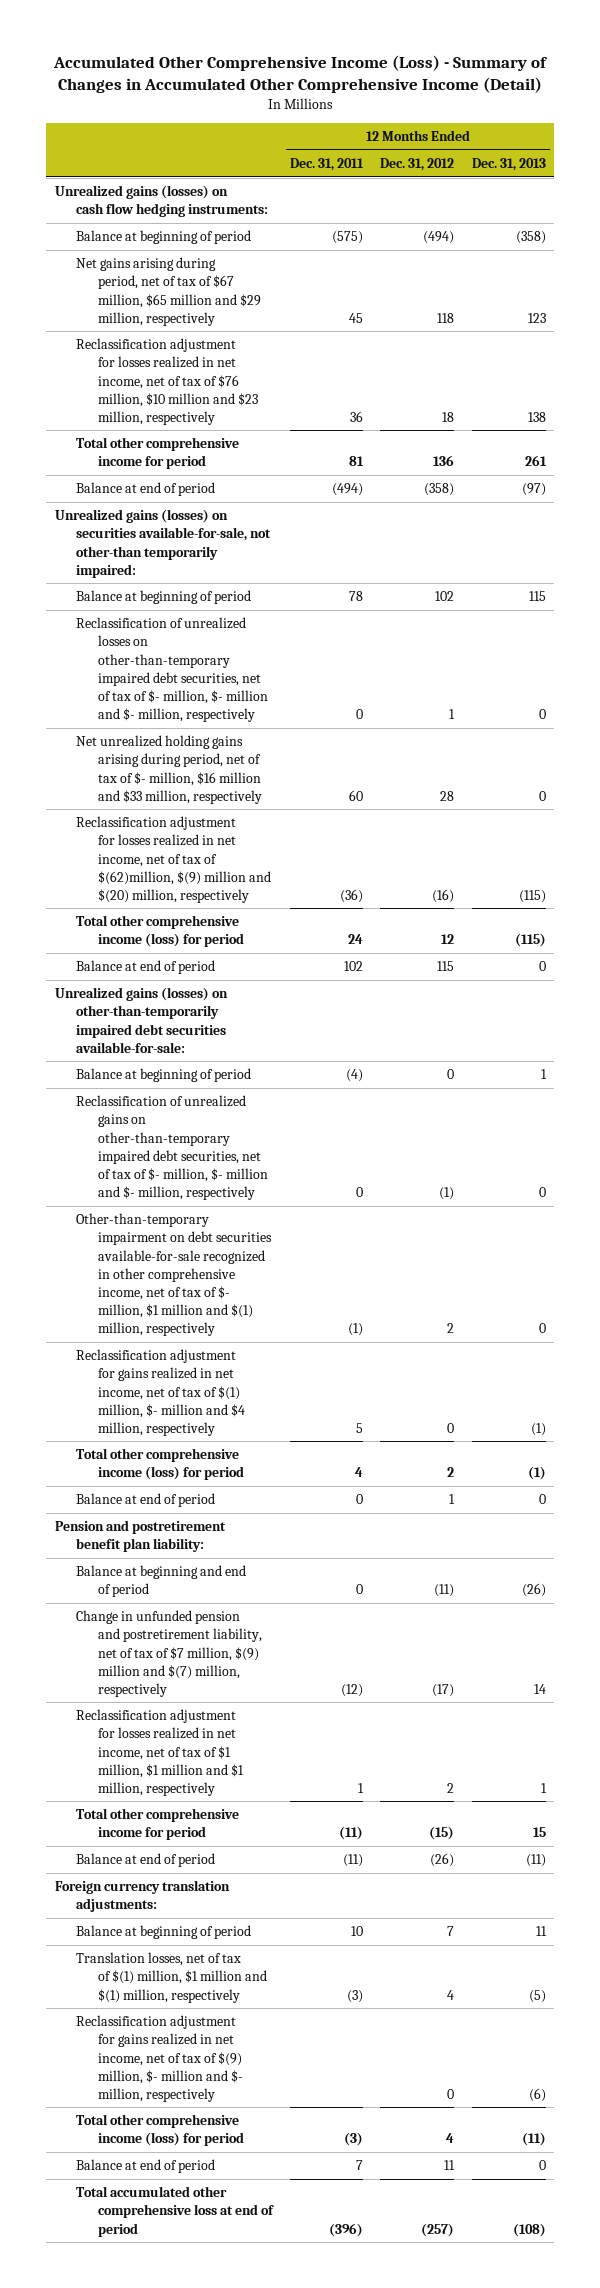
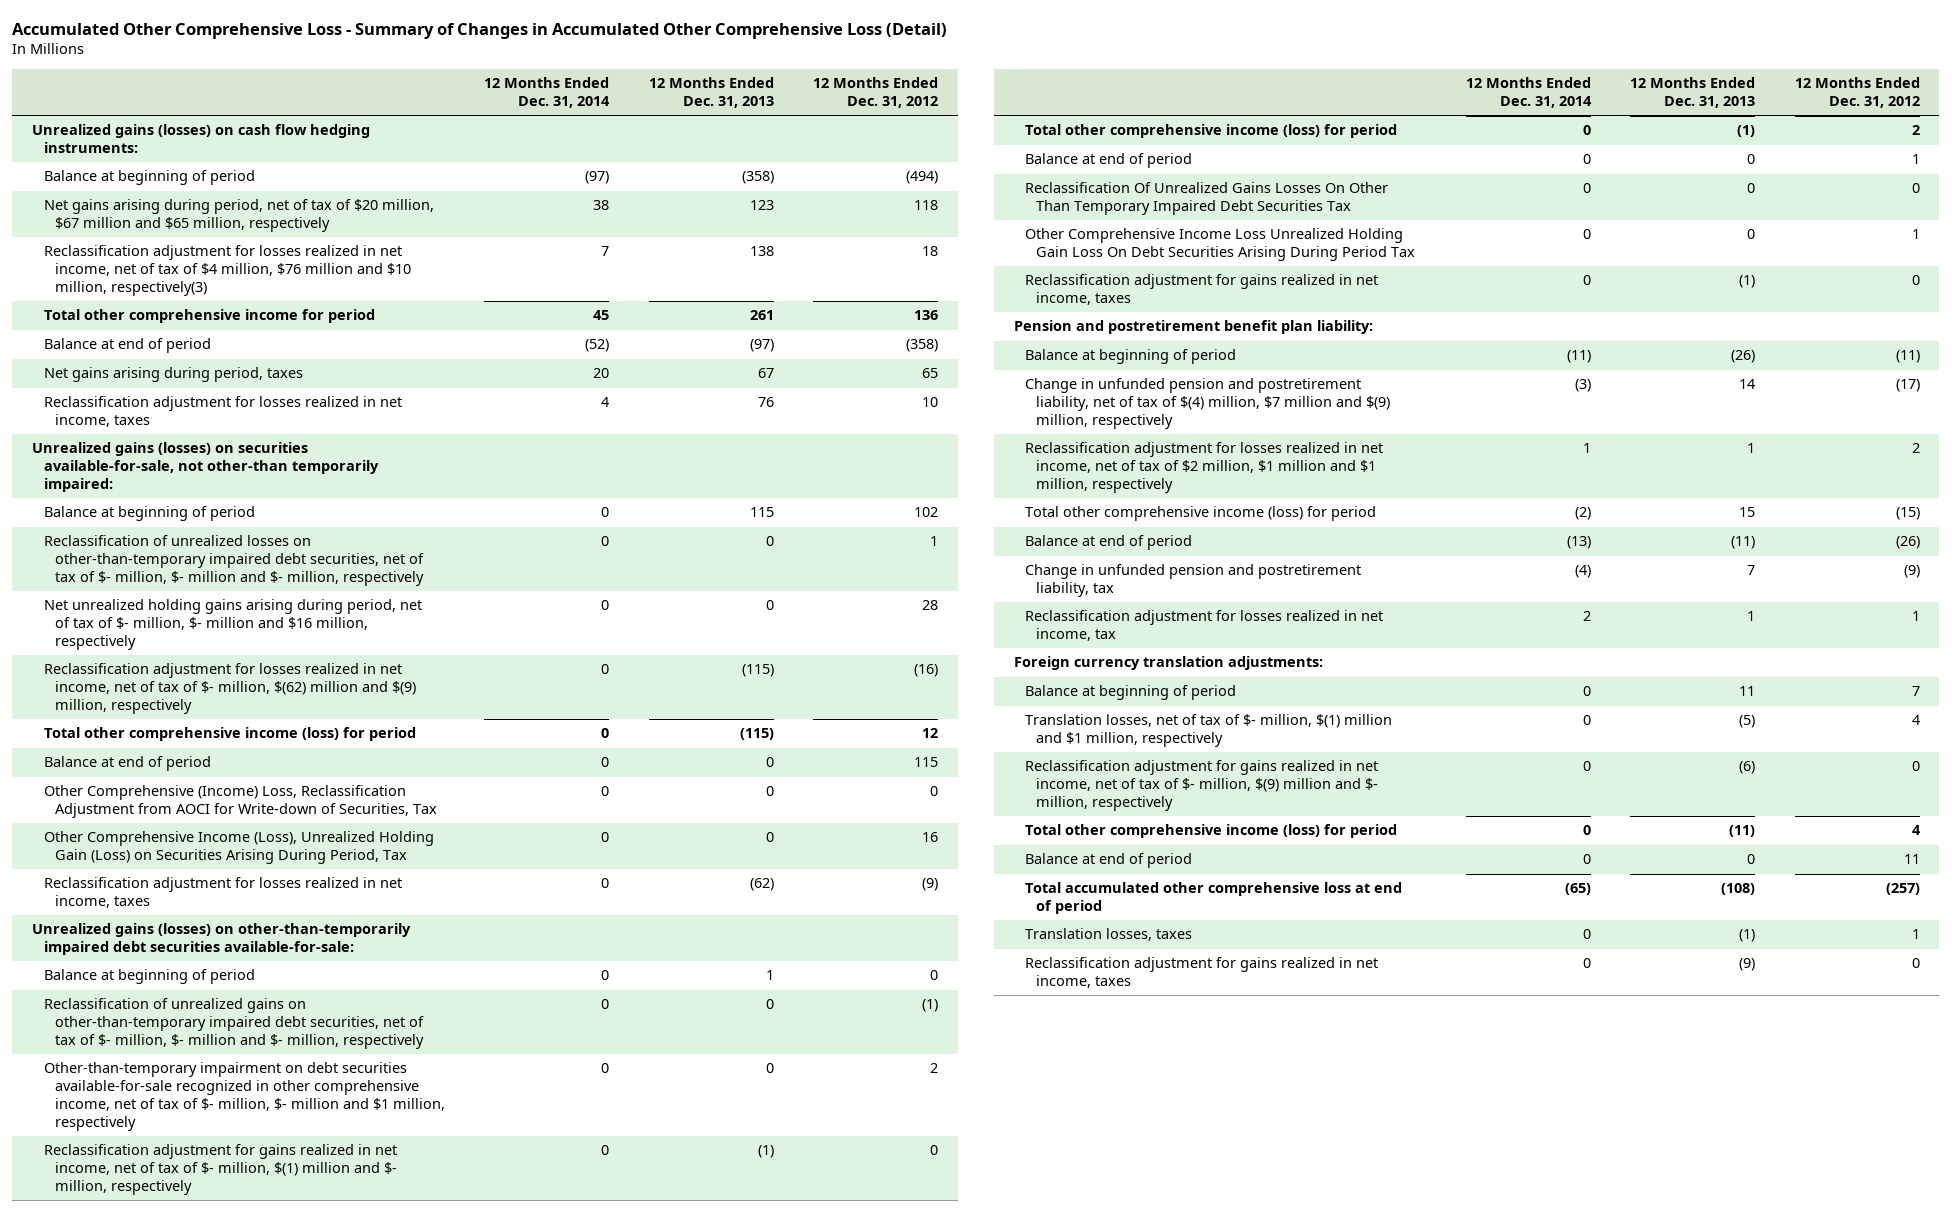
[53,54,549,93] Accumulated Other Comprehensive Income (Loss) - Summary of Changes in Accumulated Other Comprehensive Income (Detail) -> [12,22,948,39] Accumulated Other Comprehensive Loss - Summary of Changes in Accumulated Other Comprehensive Loss (Detail)
[290,158,365,172] Dec. 31, 2011 -> none
none -> [484,77,611,109] 12 Months Ended Dec. 31, 2014
[76,257,261,326] Net gains arising during period, net of tax of $67 million, $65 million and $29 million, respectively -> [43,199,434,233] Net gains arising during period, net of tax of $20 million, $67 million and $65 million, respectively
[76,338,258,425] Reclassification adjustment for losses realized in net income, net of tax of $76 million, $10 million and $23 million, respectively -> [43,245,411,297] Reclassification adjustment for losses realized in net income, net of tax of $4 million, $76 million and $10 million, respectively(3)
none -> [43,367,303,383] Net gains arising during period, taxes
none -> [43,396,402,428] Reclassification adjustment for losses realized in net income, taxes
[76,735,262,804] Net unrealized holding gains arising during period, net of tax of $- million, $16 million and $33 million, respectively -> [43,599,422,651] Net unrealized holding gains arising during period, net of tax of $- million, $- million and $16 million, respectively
[76,816,271,903] Reclassification adjustment for losses realized in net income, net of tax of $(62)million, $(9) million and $(20) million, respectively -> [43,663,416,715] Reclassification adjustment for losses realized in net income, net of tax of $- million, $(62) million and $(9) million, respectively
none -> [43,785,437,819] Other Comprehensive (Income) Loss, Reclassification Adjustment from AOCI for Write-down of Securities, Tax
none -> [43,831,434,865] Other Comprehensive Income (Loss), Unrealized Holding Gain (Loss) on Securities Arising During Period, Tax
none -> [43,877,402,909] Reclassification adjustment for losses realized in net income, taxes
[76,1213,272,1337] Other-than-temporary impairment on debt securities available-for-sale recognized in other comprehensive income, net of tax of $- million, $1 million and $(1) million, respectively -> [43,1062,445,1132] Other-than-temporary impairment on debt securities available-for-sale recognized in other comprehensive income, net of tax of $- million, $- million and $1 million, respectively
[76,1349,245,1436] Reclassification adjustment for gains realized in net income, net of tax of $(1) million, $- million and $4 million, respectively -> [43,1144,397,1196] Reclassification adjustment for gains realized in net income, net of tax of $- million, $(1) million and $- million, respectively
none -> [1025,182,1389,216] Reclassification Of Unrealized Gains Losses On Other Than Temporary Impaired Debt Securities Tax
none -> [1025,228,1416,262] Other Comprehensive Income Loss Unrealized Holding Gain Loss On Debt Securities Arising During Period Tax
none -> [1025,274,1379,306] Reclassification adjustment for gains realized in net income, taxes
[76,1565,247,1598] Balance at beginning and end of period -> [1025,349,1237,365] Balance at beginning of period
[76,1610,262,1697] Change in unfunded pension and postretirement liability, net of tax of $7 million, $(9) million and $(7) million, respectively -> [1025,378,1391,430] Change in unfunded pension and postretirement liability, net of tax of $(4) million, $7 million and $(9) million, respectively
[76,1709,244,1796] Reclassification adjustment for losses realized in net income, net of tax of $1 million, $1 million and $1 million, respectively -> [1025,442,1384,494] Reclassification adjustment for losses realized in net income, net of tax of $2 million, $1 million and $1 million, respectively
[76,1808,240,1841] Total other comprehensive income for period -> [1025,506,1377,522] Total other comprehensive income (loss) for period
none -> [1025,564,1362,598] Change in unfunded pension and postretirement liability, tax
none -> [1025,610,1384,642] Reclassification adjustment for losses realized in net income, tax
[76,1952,267,2003] Translation losses, net of tax of $(1) million, $1 million and $(1) million, respectively -> [1025,714,1393,748] Translation losses, net of tax of $- million, $(1) million and $1 million, respectively
[76,2015,243,2102] Reclassification adjustment for gains realized in net income, net of tax of $(9) million, $- million and $- million, respectively -> [1025,760,1379,812] Reclassification adjustment for gains realized in net income, net of tax of $- million, $(9) million and $- million, respectively
none -> [1025,928,1193,942] Translation losses, taxes
none -> [1025,957,1379,989] Reclassification adjustment for gains realized in net income, taxes

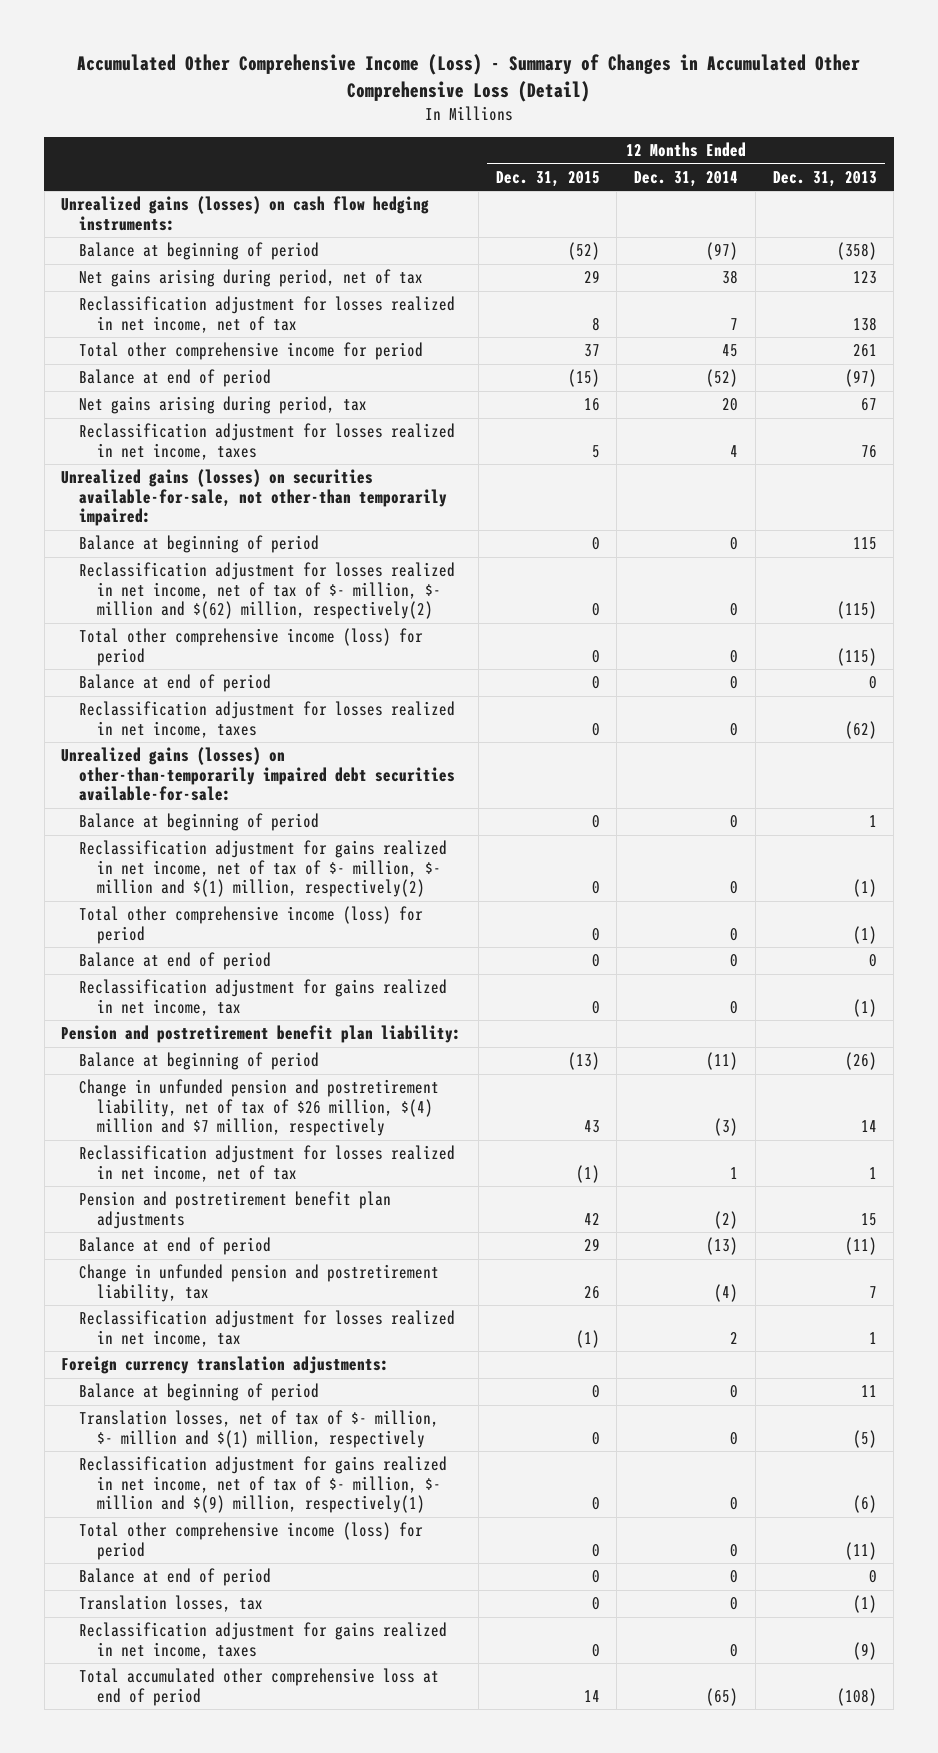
[12,22,948,39] Accumulated Other Comprehensive Loss - Summary of Changes in Accumulated Other Comprehensive Loss (Detail) -> [76,54,860,102] Accumulated Other Comprehensive Income (Loss) - Summary of Changes in Accumulated Other Comprehensive Loss (Detail)
[813,77,939,109] 12 Months Ended Dec. 31, 2012 -> none
none -> [495,170,600,187] Dec. 31, 2015
[43,199,434,233] Net gains arising during period, net of tax of $20 million, $67 million and $65 million, respectively -> [79,269,424,288] Net gains arising during period, net of tax
[43,245,411,297] Reclassification adjustment for losses realized in net income, net of tax of $4 million, $76 million and $10 million, respectively(3) -> [79,296,456,333] Reclassification adjustment for losses realized in net income, net of tax
[43,367,303,383] Net gains arising during period, taxes -> [79,396,368,415] Net gains arising during period, tax
[43,535,424,587] Reclassification of unrealized losses on other-than-temporary impaired debt securities, net of tax of $- million, $- million and $- million, respectively -> none
[43,599,422,651] Net unrealized holding gains arising during period, net of tax of $- million, $- million and $16 million, respectively -> none
[43,663,416,715] Reclassification adjustment for losses realized in net income, net of tax of $- million, $(62) million and $(9) million, respectively -> [79,562,456,620] Reclassification adjustment for losses realized in net income, net of tax of $- million, $- million and $(62) million, respectively(2)
[43,785,437,819] Other Comprehensive (Income) Loss, Reclassification Adjustment from AOCI for Write-down of Securities, Tax -> none
[43,831,434,865] Other Comprehensive Income (Loss), Unrealized Holding Gain (Loss) on Securities Arising During Period, Tax -> none
[43,998,424,1050] Reclassification of unrealized gains on other-than-temporary impaired debt securities, net of tax of $- million, $- million and $- million, respectively -> none
[43,1062,445,1132] Other-than-temporary impairment on debt securities available-for-sale recognized in other comprehensive income, net of tax of $- million, $- million and $1 million, respectively -> none
[43,1144,397,1196] Reclassification adjustment for gains realized in net income, net of tax of $- million, $(1) million and $- million, respectively -> [79,840,448,898] Reclassification adjustment for gains realized in net income, net of tax of $- million, $- million and $(1) million, respectively(2)
[1025,182,1389,216] Reclassification Of Unrealized Gains Losses On Other Than Temporary Impaired Debt Securities Tax -> none
[1025,228,1416,262] Other Comprehensive Income Loss Unrealized Holding Gain Loss On Debt Securities Arising During Period Tax -> none
[1025,274,1379,306] Reclassification adjustment for gains realized in net income, taxes -> [79,979,448,1016] Reclassification adjustment for gains realized in net income, tax
[1025,378,1391,430] Change in unfunded pension and postretirement liability, net of tax of $(4) million, $7 million and $(9) million, respectively -> [79,1079,440,1137] Change in unfunded pension and postretirement liability, net of tax of $26 million, $(4) million and $7 million, respectively
[1025,442,1384,494] Reclassification adjustment for losses realized in net income, net of tax of $2 million, $1 million and $1 million, respectively -> [79,1145,456,1182] Reclassification adjustment for losses realized in net income, net of tax
[1025,506,1377,522] Total other comprehensive income (loss) for period -> [79,1191,392,1229] Pension and postretirement benefit plan adjustments
[1025,714,1393,748] Translation losses, net of tax of $- million, $(1) million and $1 million, respectively -> [79,1410,440,1448] Translation losses, net of tax of $- million, $- million and $(1) million, respectively
[1025,760,1379,812] Reclassification adjustment for gains realized in net income, net of tax of $- million, $(9) million and $- million, respectively -> [79,1456,448,1514] Reclassification adjustment for gains realized in net income, net of tax of $- million, $- million and $(9) million, respectively(1)
[1025,928,1193,942] Translation losses, taxes -> [79,1595,264,1613] Translation losses, tax
[1025,882,1403,915] Total accumulated other comprehensive loss at end of period -> [79,1668,440,1706] Total accumulated other comprehensive loss at end of period

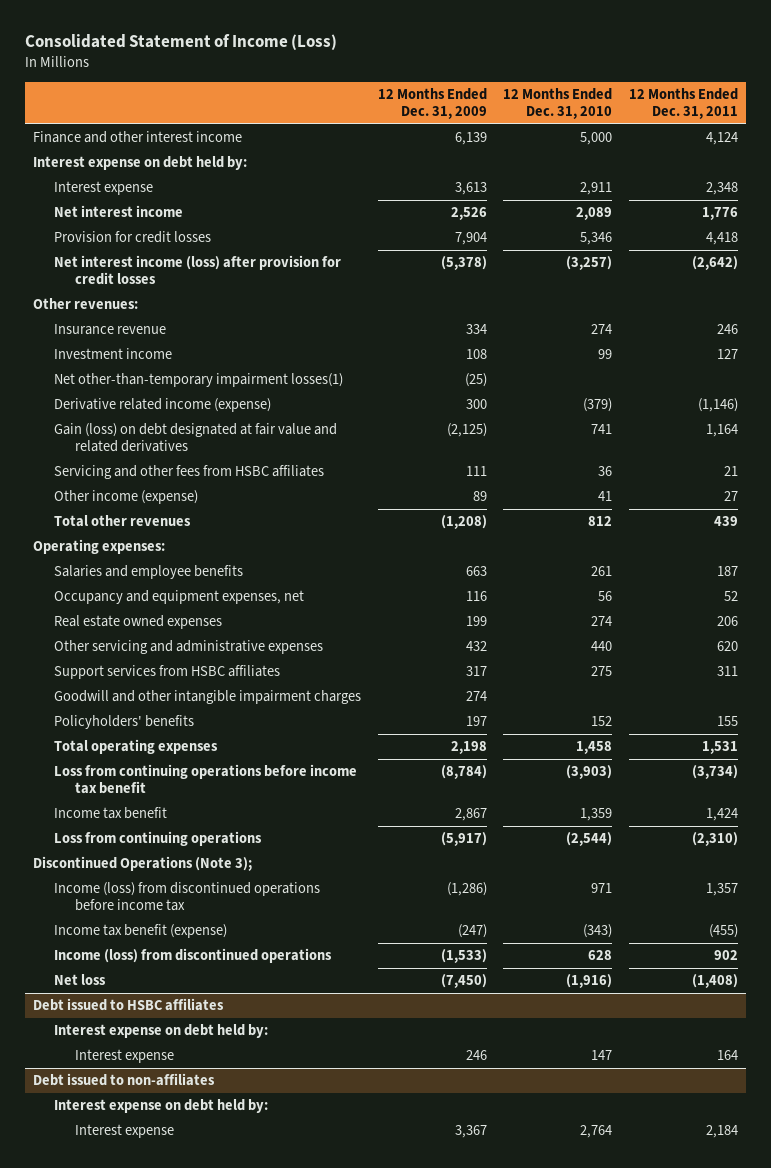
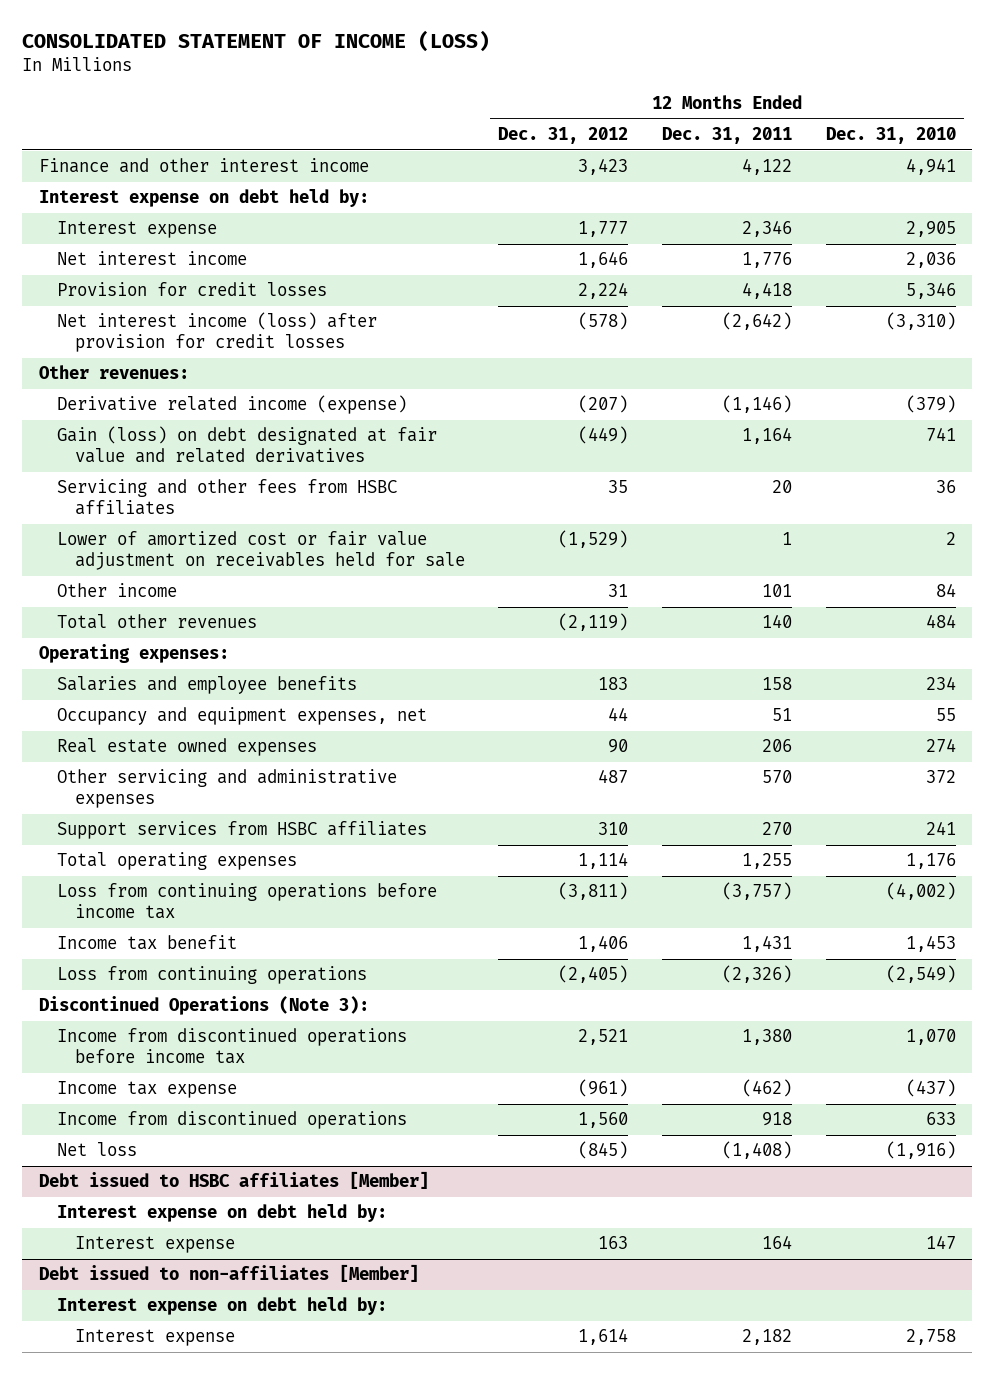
[24,34,337,51] Consolidated Statement of Income (Loss) -> [21,29,490,52] CONSOLIDATED STATEMENT OF INCOME (LOSS)
[377,88,487,120] 12 Months Ended Dec. 31, 2009 -> none
none -> [498,126,629,144] Dec. 31, 2012
[580,132,613,146] 5,000 -> [905,158,956,176] 4,941
[706,132,739,146] 4,124 -> [741,158,792,176] 4,122
[580,182,613,196] 2,911 -> [905,221,956,238] 2,905
[706,182,739,196] 2,348 -> [741,220,792,238] 2,346
[576,207,613,221] 2,089 -> [905,252,956,269] 2,036
[566,256,613,271] (3,257) -> [885,312,956,331] (3,310)
[54,324,167,336] Insurance revenue -> none
[54,348,173,360] Investment income -> none
[54,373,344,388] Net other-than-temporary impairment losses(1) -> none
[724,466,739,477] 21 -> [771,480,792,494] 20
none -> [56,531,465,571] Lower of amortized cost or fair value adjustment on receivables held for sale
[54,490,199,505] Other income (expense) -> [56,583,177,598] Other income
[598,491,613,502] 41 -> [935,583,956,598] 84
[724,491,739,502] 27 -> [761,584,792,598] 101
[588,516,613,527] 812 -> [925,614,956,629] 484
[714,516,739,527] 439 -> [761,614,792,629] 140
[591,566,613,577] 261 -> [925,676,956,691] 234
[717,566,739,577] 187 -> [761,677,792,691] 158
[598,591,613,602] 56 -> [935,708,956,722] 55
[724,591,739,602] 52 -> [771,708,792,722] 51
[54,690,362,705] Goodwill and other intangible impairment charges -> none
[54,715,195,730] Policyholders' benefits -> none
[591,641,613,652] 440 -> [925,770,956,784] 372
[717,641,739,652] 620 -> [761,770,792,784] 570
[591,666,613,677] 275 -> [925,821,956,836] 241
[717,666,739,677] 311 -> [761,822,792,836] 270
[576,741,613,755] 1,458 -> [905,853,956,870] 1,176
[702,741,739,755] 1,531 -> [741,853,792,870] 1,255
[54,764,358,795] Loss from continuing operations before income tax benefit -> [56,883,437,920] Loss from continuing operations before income tax
[566,765,613,780] (3,903) -> [885,882,956,901] (4,002)
[692,765,739,780] (3,734) -> [721,882,792,901] (3,757)
[580,808,613,822] 1,359 -> [905,935,956,953] 1,453
[706,808,739,822] 1,424 -> [741,935,792,953] 1,431
[566,832,613,847] (2,544) -> [885,965,956,984] (2,549)
[692,832,739,847] (2,310) -> [721,965,792,984] (2,326)
[33,856,253,872] Discontinued Operations (Note 3); -> [38,996,369,1016] Discontinued Operations (Note 3):
[54,882,321,912] Income (loss) from discontinued operations before income tax -> [56,1028,407,1065] Income from discontinued operations before income tax
[591,883,613,894] 971 -> [905,1029,956,1046] 1,070
[706,883,739,897] 1,357 -> [741,1029,792,1046] 1,380
[54,924,228,939] Income tax benefit (expense) -> [56,1081,237,1099] Income tax expense
[583,924,613,939] (343) -> [905,1079,956,1098] (437)
[709,924,739,939] (455) -> [741,1079,792,1098] (462)
[54,948,333,964] Income (loss) from discontinued operations -> [56,1111,407,1130] Income from discontinued operations
[588,950,613,961] 628 -> [925,1112,956,1126] 633
[714,950,739,961] 902 -> [761,1112,792,1127] 918
[33,998,225,1012] Debt issued to HSBC affiliates -> [38,1171,429,1190] Debt issued to HSBC affiliates [Member]
[33,1073,216,1087] Debt issued to non-affiliates -> [38,1264,419,1283] Debt issued to non-affiliates [Member]
[580,1125,613,1139] 2,764 -> [905,1329,956,1346] 2,758
[706,1125,739,1139] 2,184 -> [741,1329,792,1346] 2,182

